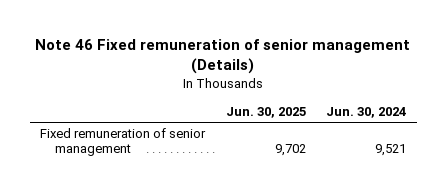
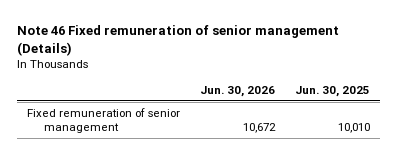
[326,106,407,118] Jun. 30, 2024 -> none
none -> [199,86,275,98] Jun. 30, 2026
[274,144,306,157] 9,702 -> [337,123,370,134] 10,010

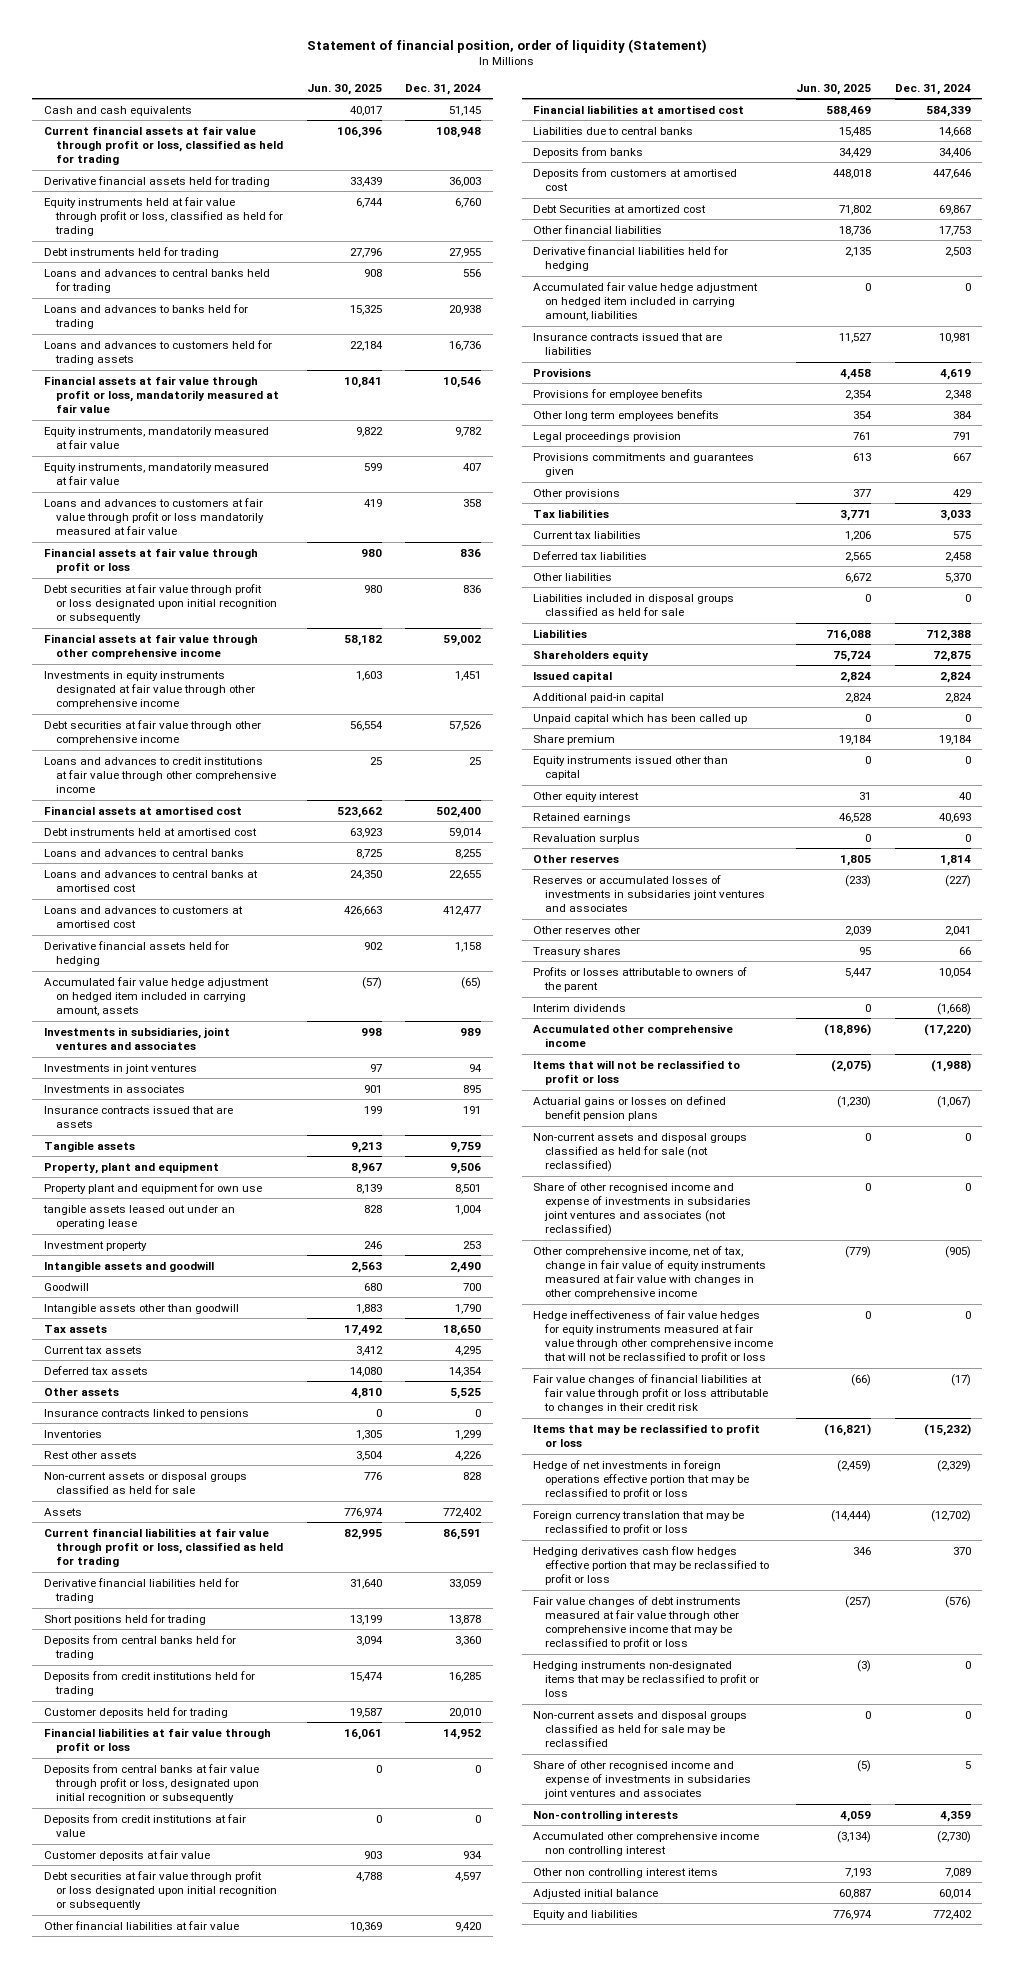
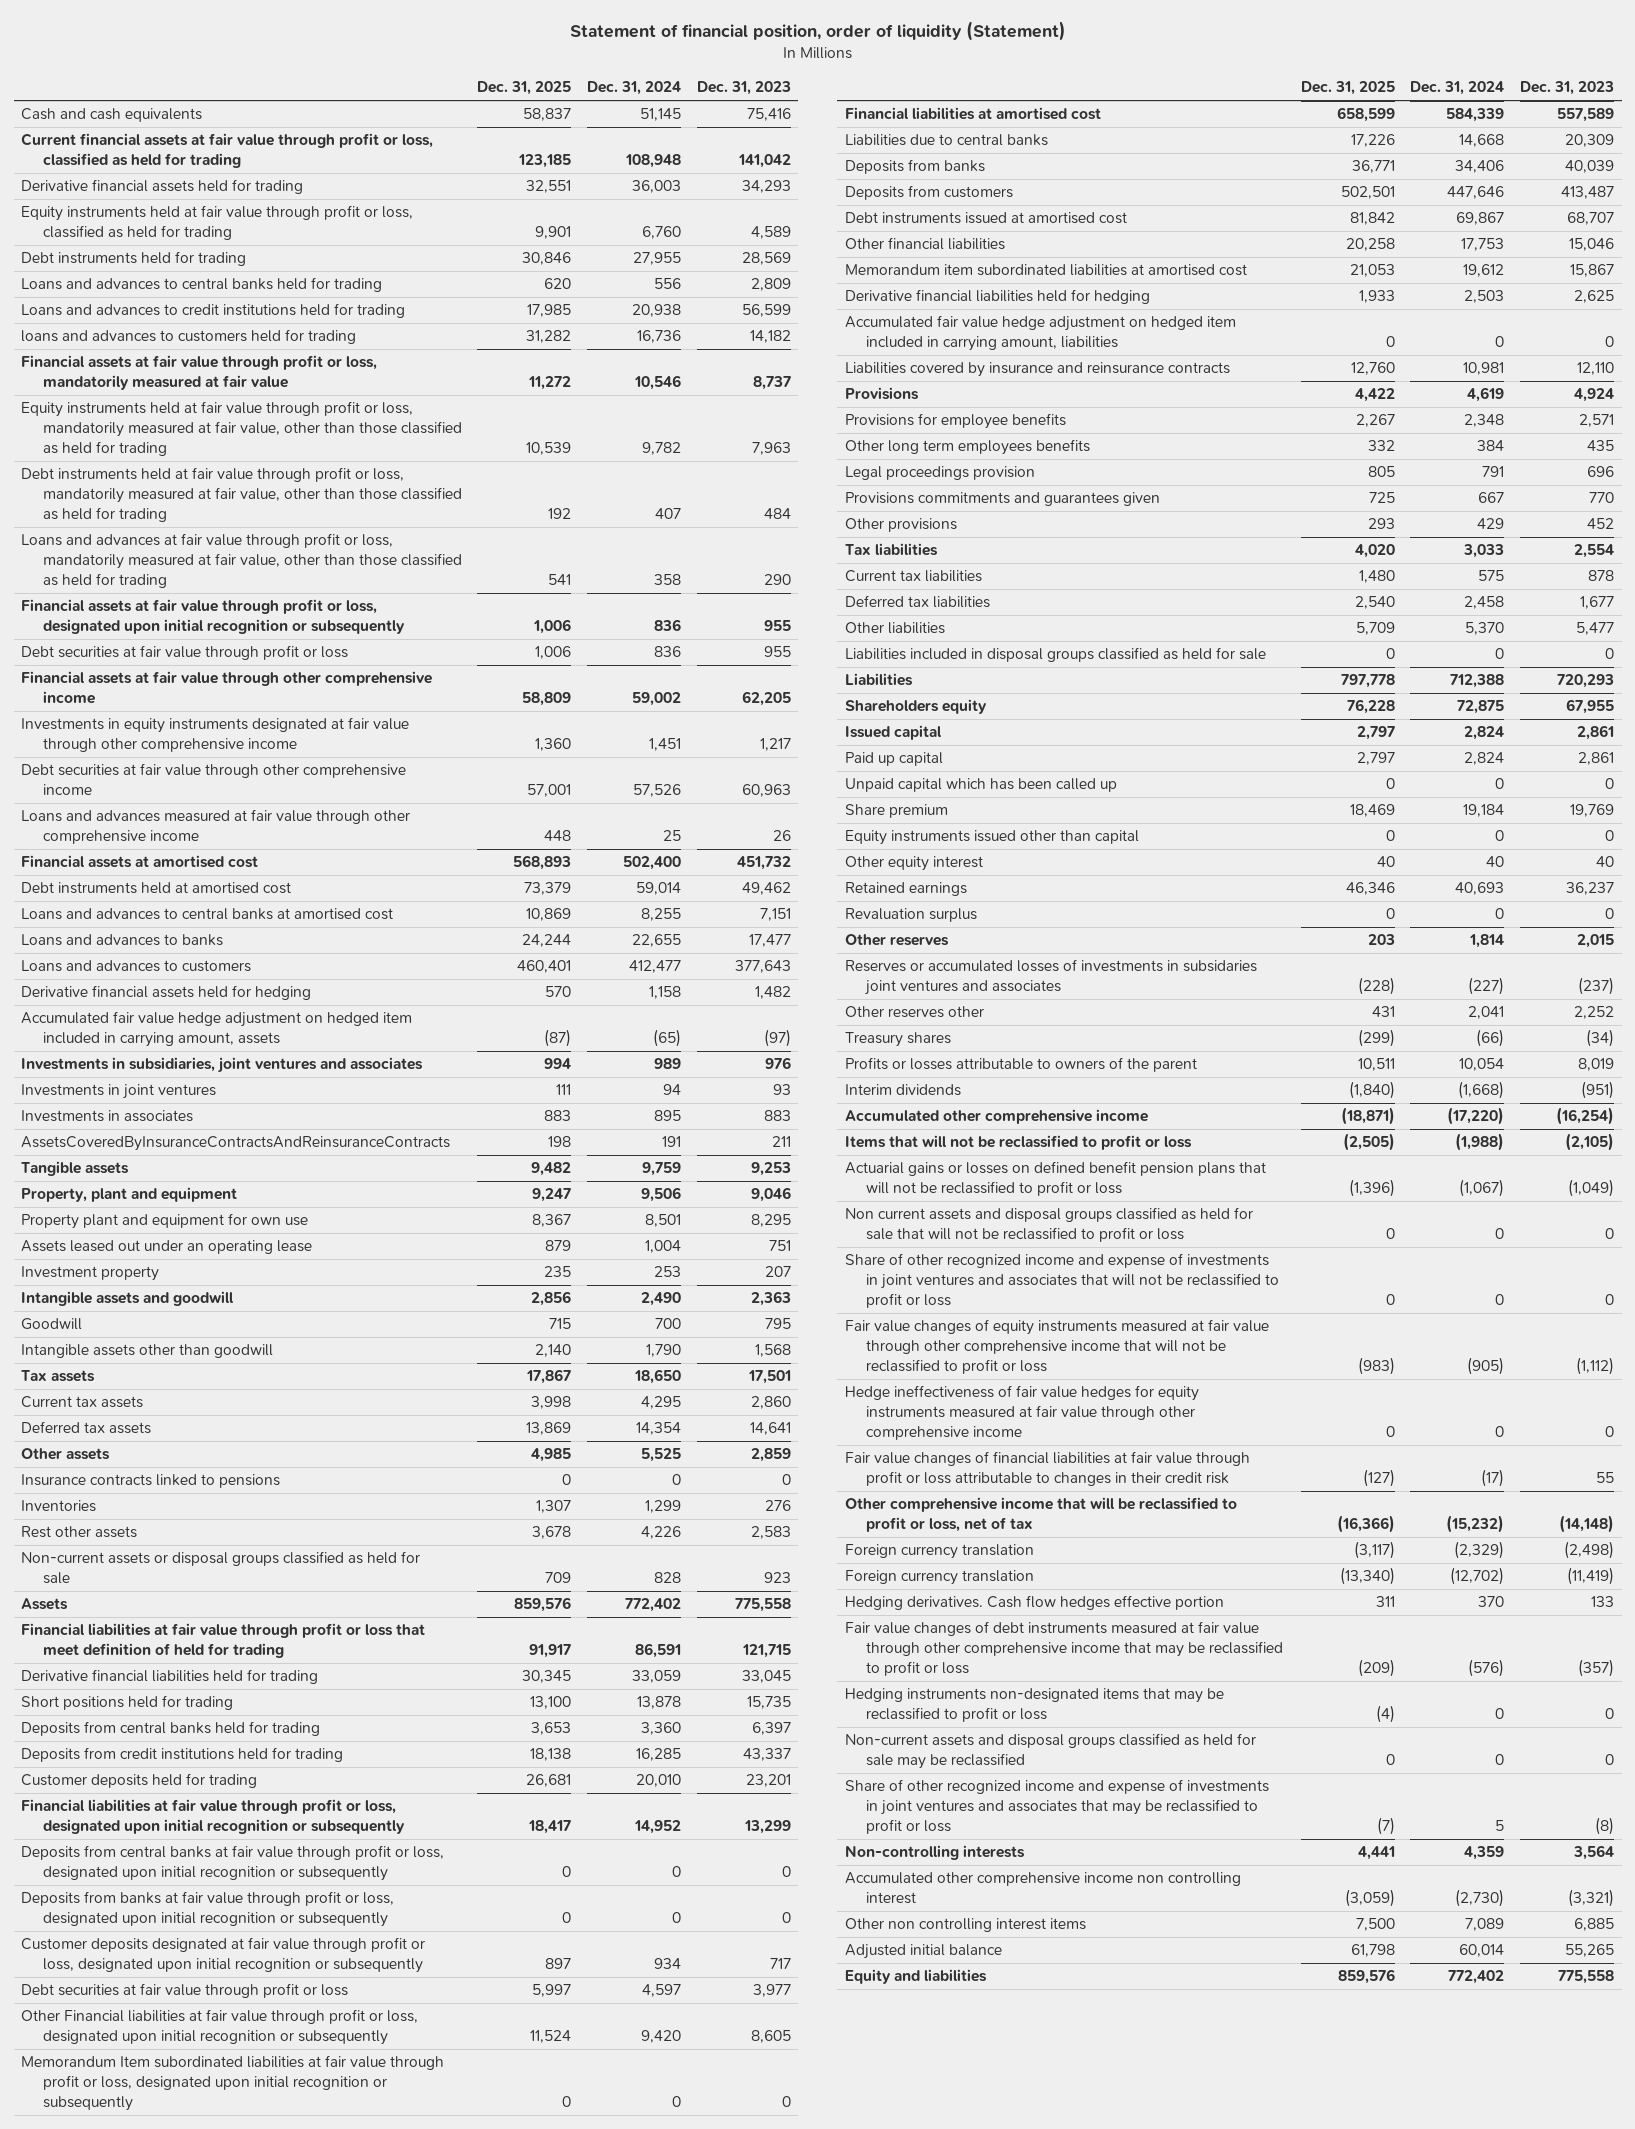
[307,83,383,95] Jun. 30, 2025 -> none
none -> [477,81,572,96] Dec. 31, 2025
none -> [696,81,791,96] Dec. 31, 2023
[43,303,248,329] Loans and advances to banks held for trading -> [21,303,406,319] Loans and advances to credit institutions held for trading
[43,339,272,365] Loans and advances to customers held for trading assets -> [21,329,357,345] loans and advances to customers held for trading
[43,426,269,449] Equity instruments, mandatorily measured at fair value -> [21,401,462,457] Equity instruments held at fair value through profit or loss, mandatorily measured at fair value, other than those classified as held for trading
[43,462,269,485] Equity instruments, mandatorily measured at fair value -> [21,467,462,523] Debt instruments held at fair value through profit or loss, mandatorily measured at fair value, other than those classified as held for trading
[43,497,264,536] Loans and advances to customers at fair value through profit or loss mandatorily measured at fair value -> [21,533,462,589] Loans and advances at fair value through profit or loss, mandatorily measured at fair value, other than those classified as held for trading
[43,547,258,573] Financial assets at fair value through profit or loss -> [21,599,405,635] Financial assets at fair value through profit or loss, designated upon initial recognition or subsequently
[43,583,277,624] Debt securities at fair value through profit or loss designated upon initial recognition or subsequently -> [21,645,349,661] Debt securities at fair value through profit or loss
[43,756,276,794] Loans and advances to credit institutions at fair value through other comprehensive income -> [21,809,411,845] Loans and advances measured at fair value through other comprehensive income
[43,848,244,857] Loans and advances to central banks -> [21,908,394,921] Loans and advances to central banks at amortised cost
[43,869,258,892] Loans and advances to central banks at amortised cost -> [21,934,224,947] Loans and advances to banks
[43,905,243,928] Loans and advances to customers at amortised cost -> [21,960,252,973] Loans and advances to customers
[43,1105,233,1128] Insurance contracts issued that are assets -> [21,1136,451,1152] AssetsCoveredByInsuranceContractsAndReinsuranceContracts
[42,1204,235,1229] tangible assets leased out under an operating lease -> [21,1240,313,1255] Assets leased out under an operating lease
[43,1527,283,1568] Current financial liabilities at fair value through profit or loss, classified as held for trading -> [21,1623,426,1659] Financial liabilities at fair value through profit or loss that meet definition of held for trading
[43,1727,271,1753] Financial liabilities at fair value through profit or loss -> [21,1799,405,1835] Financial liabilities at fair value through profit or loss, designated upon initial recognition or subsequently
[43,1813,246,1837] Deposits from credit institutions at fair value -> [21,1891,395,1928] Deposits from banks at fair value through profit or loss, designated upon initial recognition or subsequently
[43,1849,210,1861] Customer deposits at fair value -> [21,1937,426,1974] Customer deposits designated at fair value through profit or loss, designated upon initial recognition or subsequently
[43,1870,277,1911] Debt securities at fair value through profit or loss designated upon initial recognition or subsequently -> [21,1983,349,1999] Debt securities at fair value through profit or loss
[43,1920,239,1930] Other financial liabilities at fair value -> [21,2009,419,2046] Other Financial liabilities at fair value through profit or loss, designated upon initial recognition or subsequently
none -> [21,2055,445,2112] Memorandum Item subordinated liabilities at fair value through profit or loss, designated upon initial recognition or subsequently
[533,167,738,191] Deposits from customers at amortised cost -> [844,185,1013,201] Deposits from customers
[533,204,707,213] Debt Securities at amortized cost -> [844,212,1127,225] Debt instruments issued at amortised cost
none -> [844,264,1247,277] Memorandum item subordinated liabilities at amortised cost
[533,332,723,355] Insurance contracts issued that are liabilities -> [844,362,1230,378] Liabilities covered by insurance and reinsurance contracts
[533,692,665,703] Additional paid-in capital -> [844,752,943,767] Paid up capital
[958,946,971,955] 66 -> [1476,1029,1505,1048] (66)
[533,1095,727,1121] Actuarial gains or losses on defined benefit pension plans -> [844,1161,1266,1197] Actuarial gains or losses on defined benefit pension plans that will not be reclassified to profit or loss
[533,1132,748,1173] Non-current assets and disposal groups classified as held for sale (not reclassified) -> [844,1207,1253,1243] Non current assets and disposal groups classified as held for sale that will not be reclassified to profit or loss
[533,1181,752,1237] Share of other recognised income and expense of investments in subsidaries joint ventures and associates (not reclassified) -> [844,1253,1280,1309] Share of other recognized income and expense of investments in joint ventures and associates that will not be reclassified to profit or loss
[533,1245,767,1300] Other comprehensive income, net of tax, change in fair value of equity instruments measured at fair value with changes in other comprehensive income -> [844,1319,1269,1375] Fair value changes of equity instruments measured at fair value through other comprehensive income that will not be reclassified to profit or loss
[533,1309,774,1364] Hedge ineffectiveness of fair value hedges for equity instruments measured at fair value through other comprehensive income that will not be reclassified to profit or loss -> [844,1385,1199,1441] Hedge ineffectiveness of fair value hedges for equity instruments measured at fair value through other comprehensive income
[533,1423,761,1447] Items that may be reclassified to profit or loss -> [844,1497,1237,1533] Other comprehensive income that will be reclassified to profit or loss, net of tax
[533,1459,750,1500] Hedge of net investments in foreign operations effective portion that may be reclassified to profit or loss -> [844,1544,1034,1560] Foreign currency translation
[533,1510,745,1535] Foreign currency translation that may be reclassified to profit or loss -> [844,1570,1034,1586] Foreign currency translation
[533,1545,770,1586] Hedging derivatives cash flow hedges effective portion that may be reclassified to profit or loss -> [844,1595,1224,1611] Hedging derivatives. Cash flow hedges effective portion
[533,1759,752,1800] Share of other recognised income and expense of investments in subsidaries joint ventures and associates -> [844,1779,1269,1835] Share of other recognized income and expense of investments in joint ventures and associates that may be reclassified to profit or loss

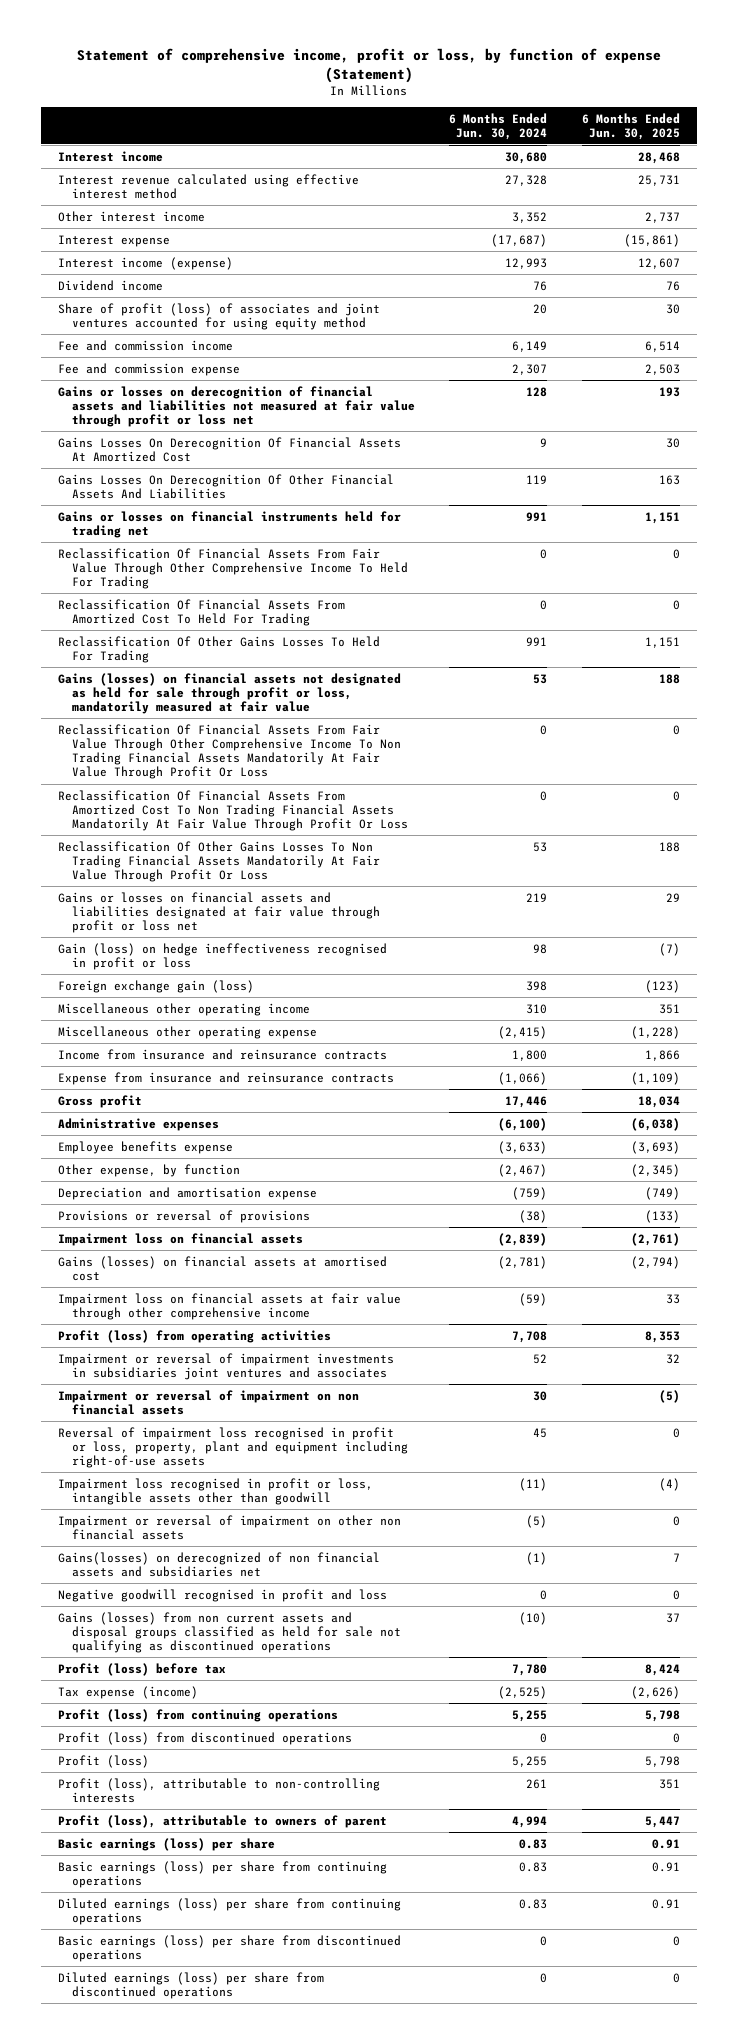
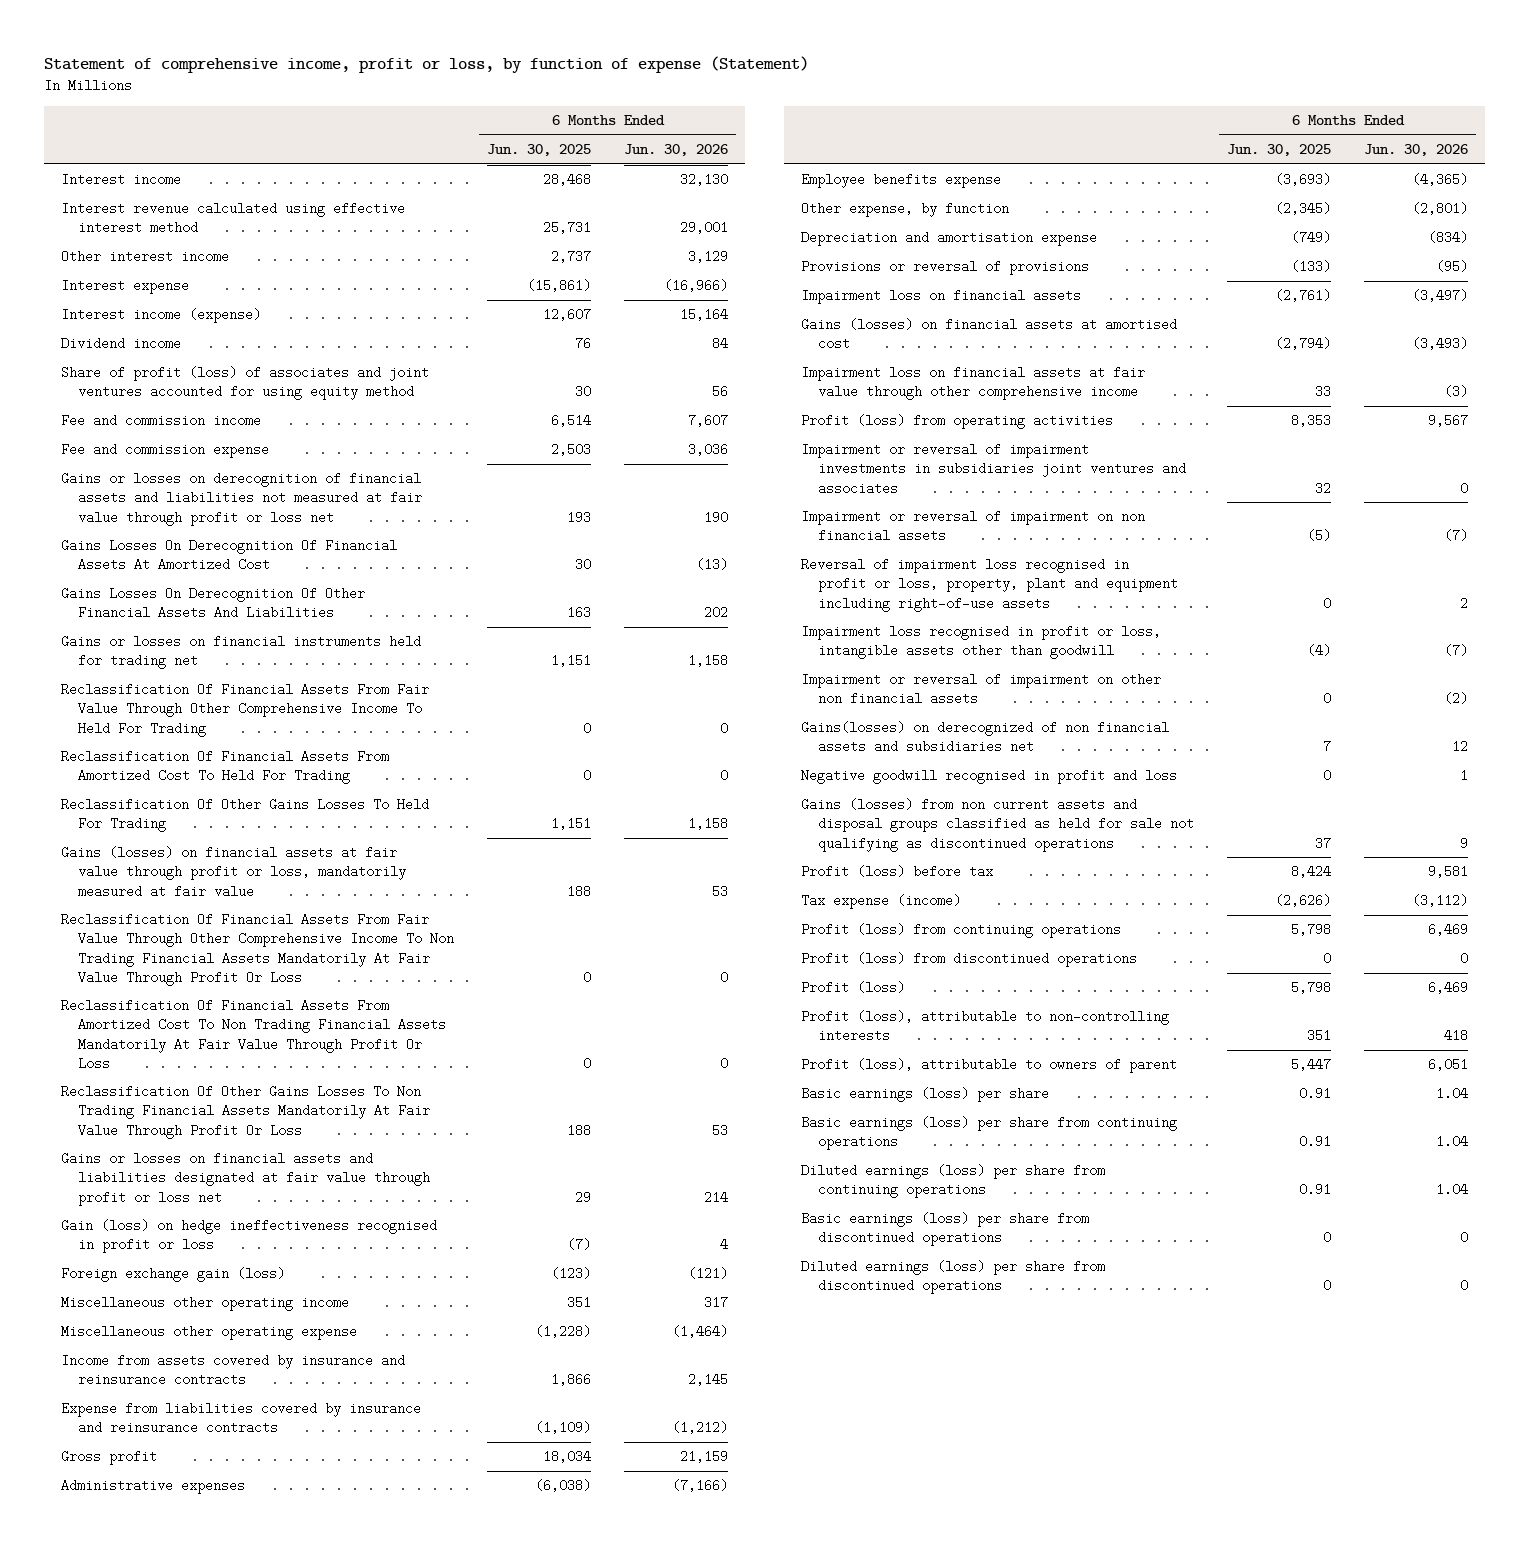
[449,112,548,140] 6 Months Ended Jun. 30, 2024 -> none
none -> [624,144,729,157] Jun. 30, 2026
[58,672,402,715] Gains (losses) on financial assets not designated as held for sale through profit or loss, mandatorily measured at fair value -> [60,846,407,898] Gains (losses) on financial assets at fair value through profit or loss, mandatorily measured at fair value
[58,1048,388,1060] Income from insurance and reinsurance contracts -> [60,1354,405,1387] Income from assets covered by insurance and reinsurance contracts
[58,1071,395,1085] Expense from insurance and reinsurance contracts -> [60,1402,421,1435] Expense from liabilities covered by insurance and reinsurance contracts

